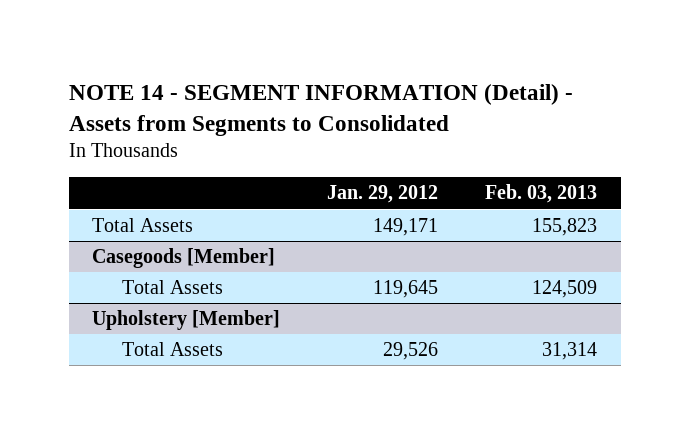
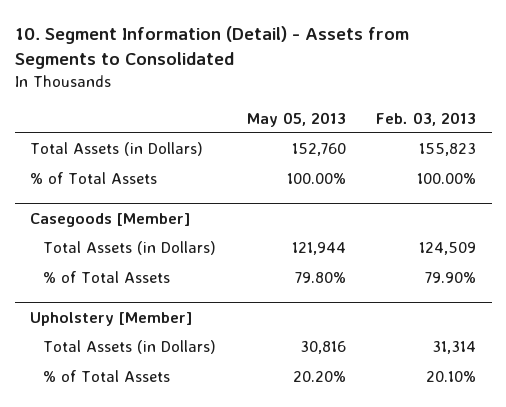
[68,83,573,136] NOTE 14 - SEGMENT INFORMATION (Detail) - Assets from Segments to Consolidated -> [14,25,409,70] 10. Segment Information (Detail) - Assets from Segments to Consolidated
[327,185,439,204] Jan. 29, 2012 -> none
none -> [246,111,346,127] May 05, 2013
[92,218,194,233] Total Assets -> [29,142,203,157] Total Assets (in Dollars)
none -> [29,172,157,185] % of Total Assets
[121,280,223,295] Total Assets -> [43,241,217,256] Total Assets (in Dollars)
none -> [43,271,171,284] % of Total Assets
[121,342,223,357] Total Assets -> [43,340,217,355] Total Assets (in Dollars)
none -> [43,370,171,383] % of Total Assets

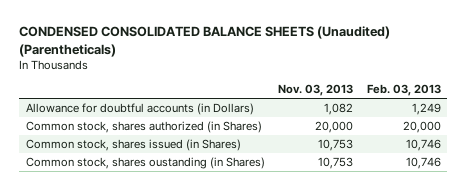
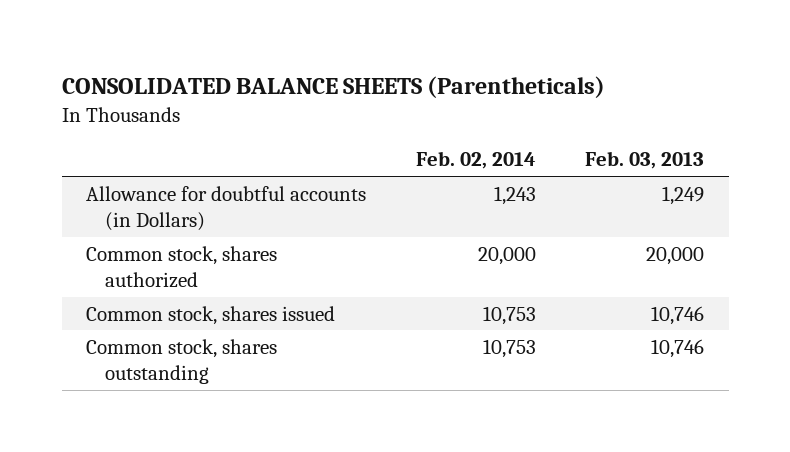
[18,26,390,58] CONDENSED CONSOLIDATED BALANCE SHEETS (Unaudited) (Parentheticals) -> [61,75,605,98] CONSOLIDATED BALANCE SHEETS (Parentheticals)
[278,84,354,97] Nov. 03, 2013 -> none
none -> [415,151,536,170] Feb. 02, 2014
[25,120,262,133] Common stock, shares authorized (in Shares) -> [86,245,278,289] Common stock, shares authorized
[25,138,241,151] Common stock, shares issued (in Shares) -> [86,305,336,325] Common stock, shares issued
[25,156,265,169] Common stock, shares oustanding (in Shares) -> [86,338,278,385] Common stock, shares outstanding

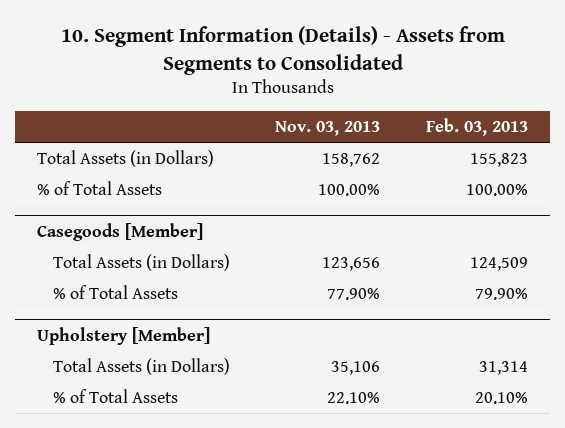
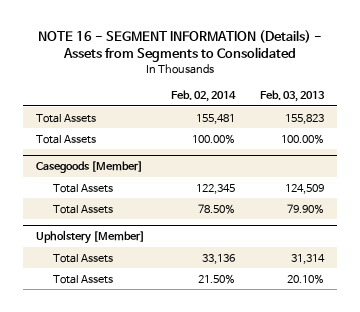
[60,26,505,75] 10. Segment Information (Details) - Assets from Segments to Consolidated -> [38,29,323,63] NOTE 16 - SEGMENT INFORMATION (Details) - Assets from Segments to Consolidated
[275,121,381,137] Nov. 03, 2013 -> none
none -> [170,90,236,103] Feb. 02, 2014
[37,150,215,168] Total Assets (in Dollars) -> [36,113,97,123] Total Assets
[37,181,163,196] % of Total Assets -> [36,134,97,144] Total Assets
[53,254,231,272] Total Assets (in Dollars) -> [53,183,114,193] Total Assets
[53,285,179,300] % of Total Assets -> [53,204,114,214] Total Assets
[53,358,231,376] Total Assets (in Dollars) -> [53,253,114,263] Total Assets
[53,389,179,404] % of Total Assets -> [53,274,114,284] Total Assets

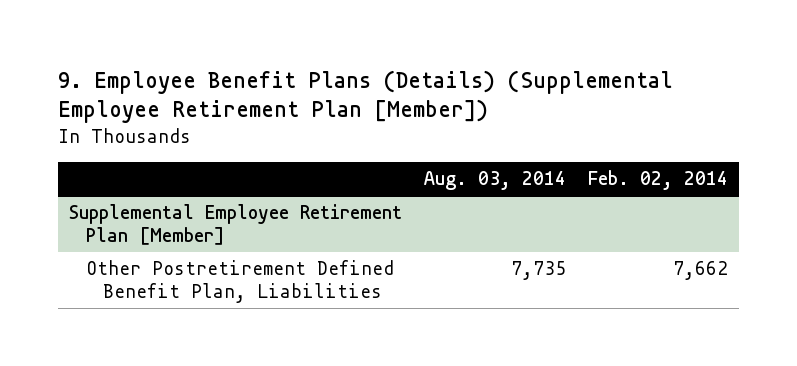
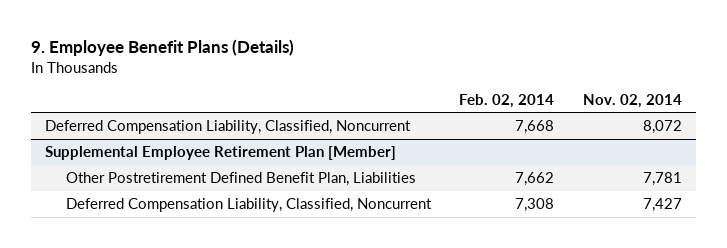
[58,69,674,124] 9. Employee Benefit Plans (Details) (Supplemental Employee Retirement Plan [Member]) -> [30,39,294,57] 9. Employee Benefit Plans (Details)
[423,171,566,191] Aug. 03, 2014 -> none
none -> [582,93,682,108] Nov. 02, 2014
none -> [45,119,412,134] Deferred Compensation Liability, Classified, Noncurrent
none -> [66,197,433,212] Deferred Compensation Liability, Classified, Noncurrent

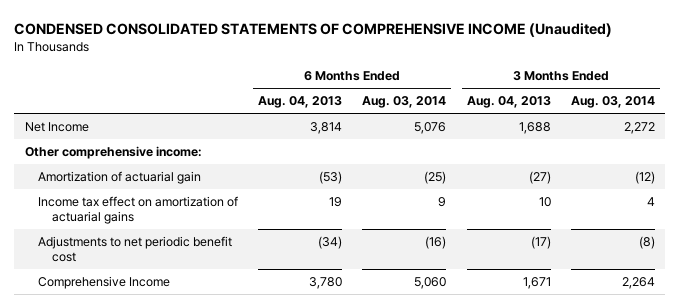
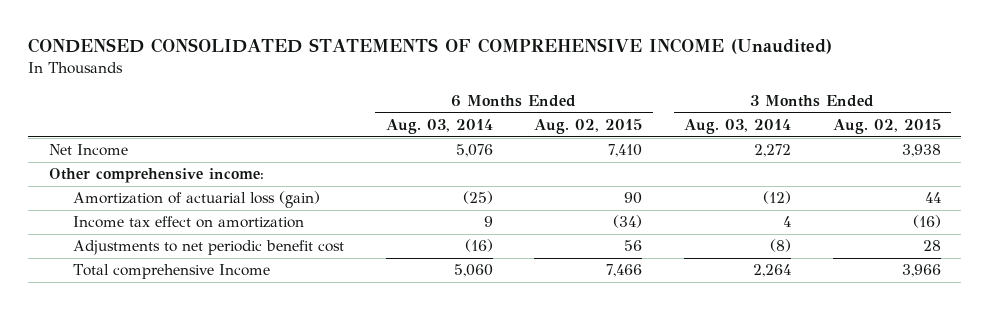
[258,96,343,109] Aug. 04, 2013 -> none
[466,96,551,109] Aug. 04, 2013 -> none
none -> [534,118,643,134] Aug. 02, 2015
none -> [832,118,941,134] Aug. 02, 2015
[38,170,202,184] Amortization of actuarial gain -> [72,191,320,209] Amortization of actuarial loss (gain)
[38,195,239,225] Income tax effect on amortization of actuarial gains -> [72,216,304,229] Income tax effect on amortization
[38,275,171,289] Comprehensive Income -> [72,264,270,280] Total comprehensive Income

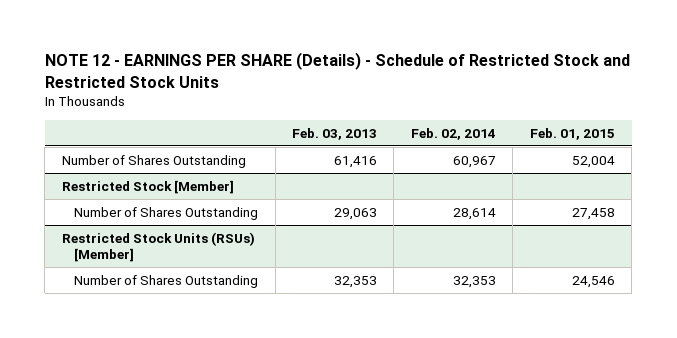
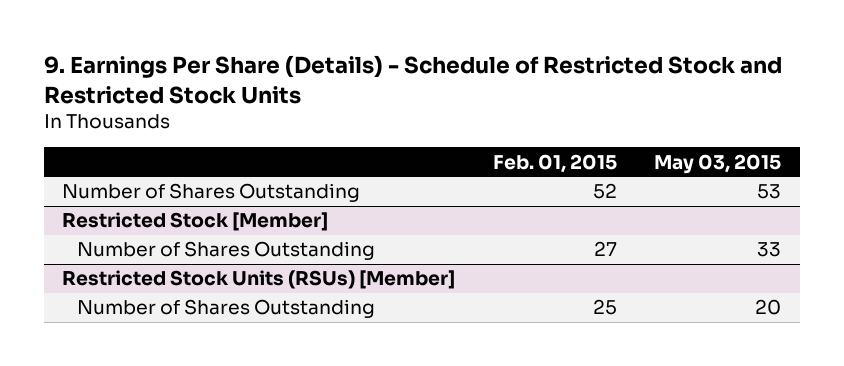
[44,52,630,88] NOTE 12 - EARNINGS PER SHARE (Details) - Schedule of Restricted Stock and Restricted Stock Units -> [43,55,782,104] 9. Earnings Per Share (Details) - Schedule of Restricted Stock and Restricted Stock Units
[292,127,378,140] Feb. 03, 2013 -> none
[410,127,496,140] Feb. 02, 2014 -> none
none -> [654,153,782,174] May 03, 2015
[571,155,615,168] 52,004 -> [592,183,617,200] 52
[571,207,615,220] 27,458 -> [593,241,617,257] 27
[571,275,615,288] 24,546 -> [592,299,617,316] 25

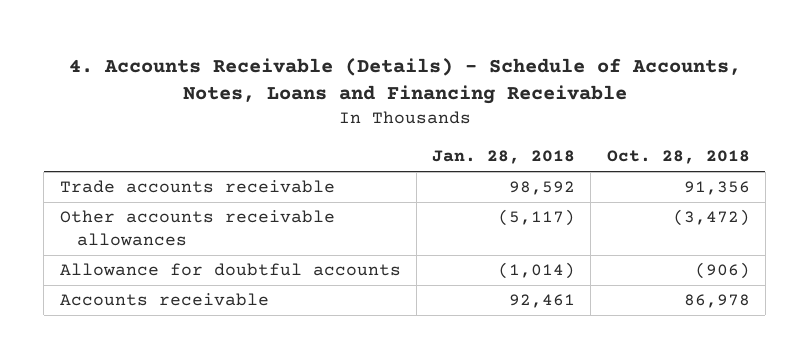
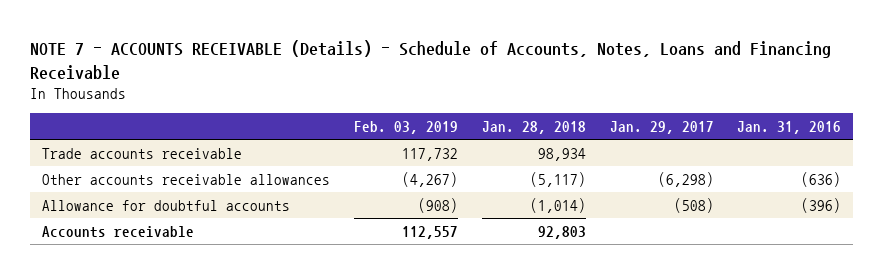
[68,57,741,105] 4. Accounts Receivable (Details) - Schedule of Accounts, Notes, Loans and Financing Receivable -> [30,39,832,80] NOTE 7 - ACCOUNTS RECEIVABLE (Details) - Schedule of Accounts, Notes, Loans and Financing Receivable
[606,150,750,165] Oct. 28, 2018 -> none
none -> [354,121,459,135] Feb. 03, 2019
none -> [609,121,714,135] Jan. 29, 2017
none -> [737,121,842,135] Jan. 31, 2016
[509,181,576,196] 98,592 -> [537,147,586,161] 98,934
[509,294,576,309] 92,461 -> [537,225,586,239] 92,803

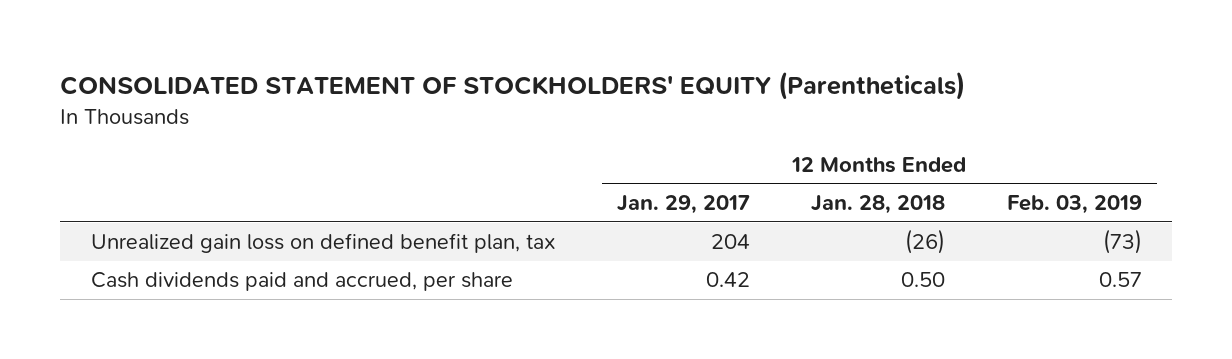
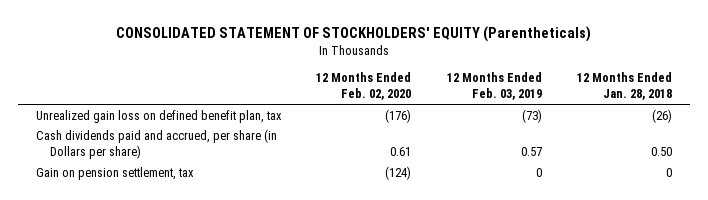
[616,195,750,215] Jan. 29, 2017 -> none
none -> [316,72,412,101] 12 Months Ended Feb. 02, 2020
[90,272,513,292] Cash dividends paid and accrued, per share -> [35,128,277,159] Cash dividends paid and accrued, per share (in Dollars per share)
none -> [35,166,194,180] Gain on pension settlement, tax

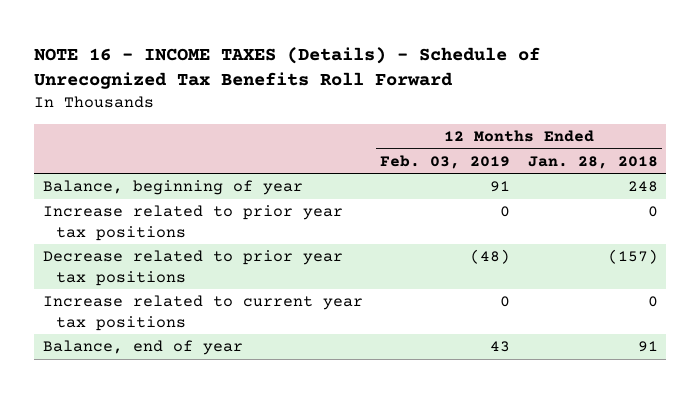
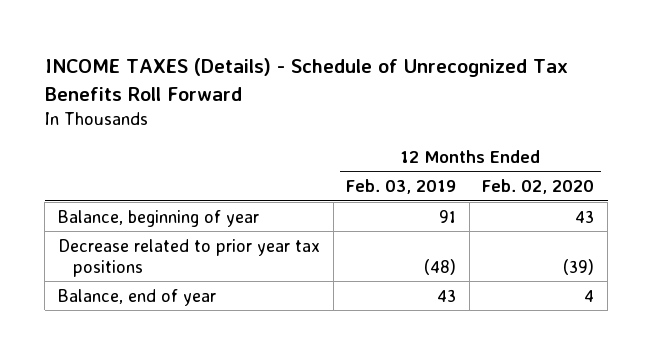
[34,46,541,89] NOTE 16 - INCOME TAXES (Details) - Schedule of Unrecognized Tax Benefits Roll Forward -> [44,57,568,101] INCOME TAXES (Details) - Schedule of Unrecognized Tax Benefits Roll Forward
[527,155,658,169] Jan. 28, 2018 -> none
none -> [482,179,595,195] Feb. 02, 2020
[42,205,343,241] Increase related to prior year tax positions -> none
[42,295,363,331] Increase related to current year tax positions -> none

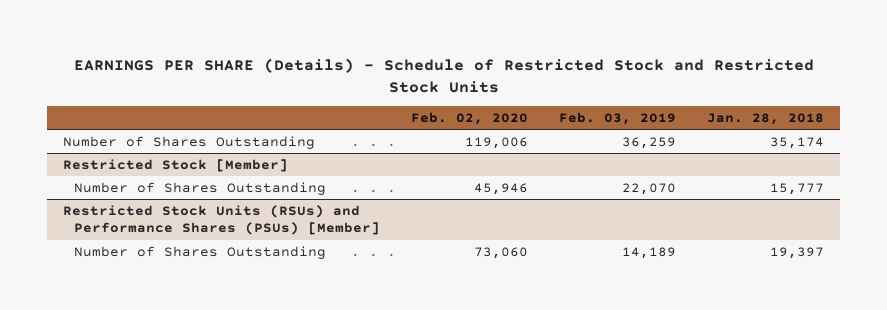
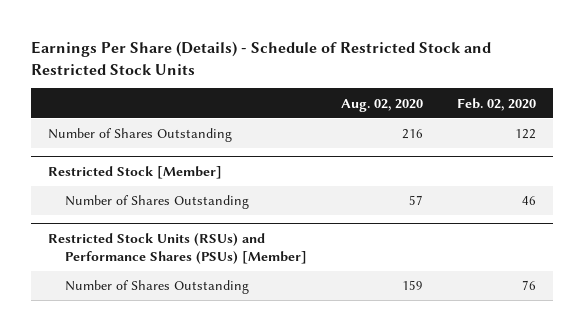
[73,57,814,93] EARNINGS PER SHARE (Details) - Schedule of Restricted Stock and Restricted Stock Units -> [31,40,492,75] Earnings Per Share (Details) - Schedule of Restricted Stock and Restricted Stock Units
[559,112,677,126] Feb. 03, 2019 -> none
[707,113,825,126] Jan. 28, 2018 -> none
none -> [340,98,423,112] Aug. 02, 2020
[465,136,529,149] 119,006 -> [514,129,536,140] 122
[474,182,529,195] 45,946 -> [521,196,536,206] 46
[474,246,529,259] 73,060 -> [521,280,536,291] 76

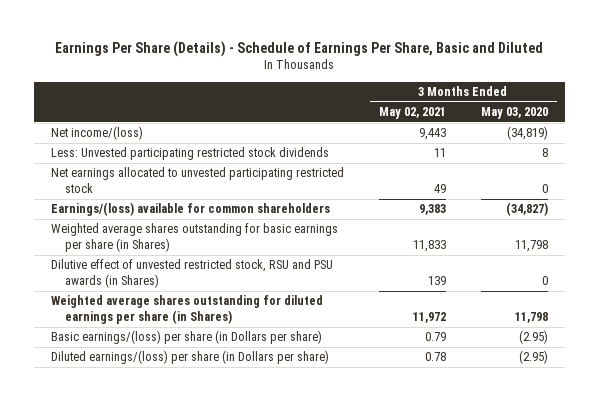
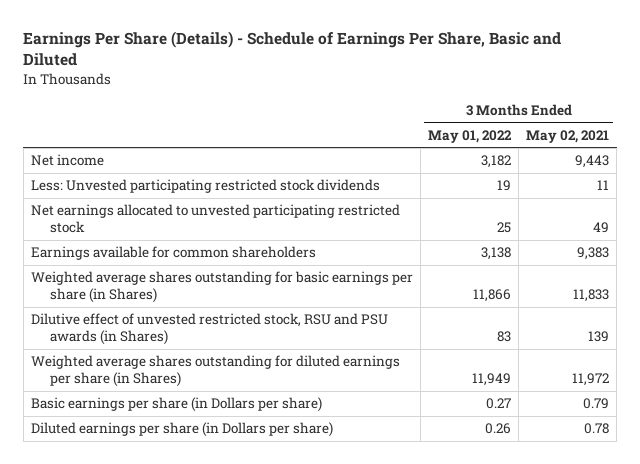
[480,107,548,120] May 03, 2020 -> none
none -> [428,129,513,143] May 01, 2022
[51,126,144,141] Net income/(loss) -> [30,154,104,167] Net income
[51,202,331,217] Earnings/(loss) available for common shareholders -> [30,246,316,261] Earnings available for common shareholders
[51,330,323,345] Basic earnings/(loss) per share (in Dollars per share) -> [30,397,322,413] Basic earnings per share (in Dollars per share)
[51,350,330,365] Diluted earnings/(loss) per share (in Dollars per share) -> [30,422,333,438] Diluted earnings per share (in Dollars per share)

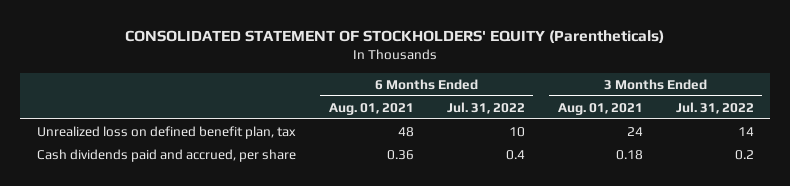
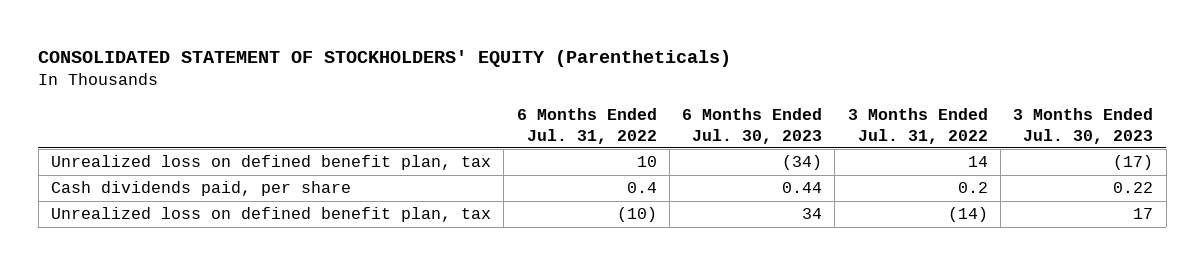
[328,102,414,115] Aug. 01, 2021 -> none
[557,102,643,115] Aug. 01, 2021 -> none
none -> [682,107,823,144] 6 Months Ended Jul. 30, 2023
none -> [1013,107,1154,144] 3 Months Ended Jul. 30, 2023
[36,148,296,162] Cash dividends paid and accrued, per share -> [50,181,351,197] Cash dividends paid, per share
none -> [50,207,491,223] Unrealized loss on defined benefit plan, tax

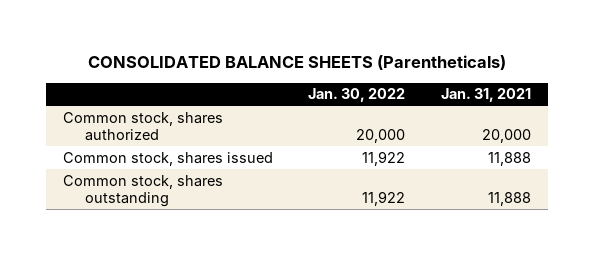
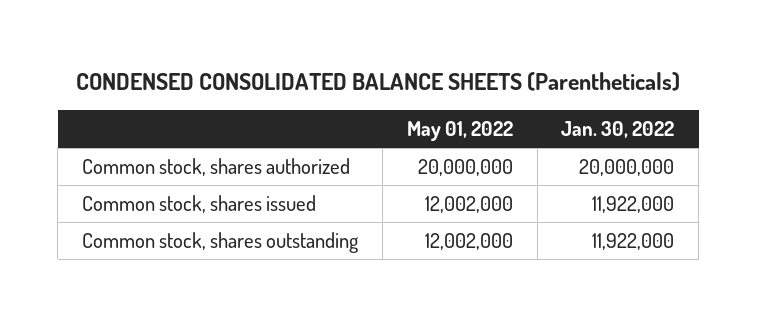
[87,55,506,71] CONSOLIDATED BALANCE SHEETS (Parentheticals) -> [76,71,681,91] CONDENSED CONSOLIDATED BALANCE SHEETS (Parentheticals)
[440,88,531,103] Jan. 31, 2021 -> none
none -> [406,121,513,142] May 01, 2022
[356,129,406,144] 20,000 -> [579,159,675,177] 20,000,000
[362,150,406,166] 11,922 -> [592,196,675,214] 11,922,000
[362,191,406,207] 11,922 -> [592,233,675,251] 11,922,000

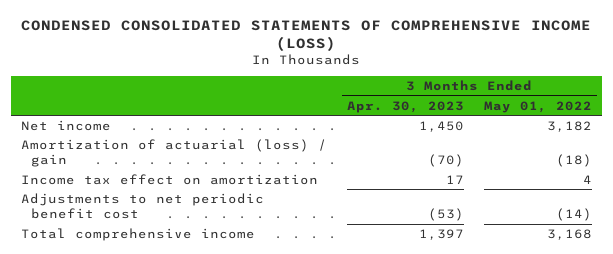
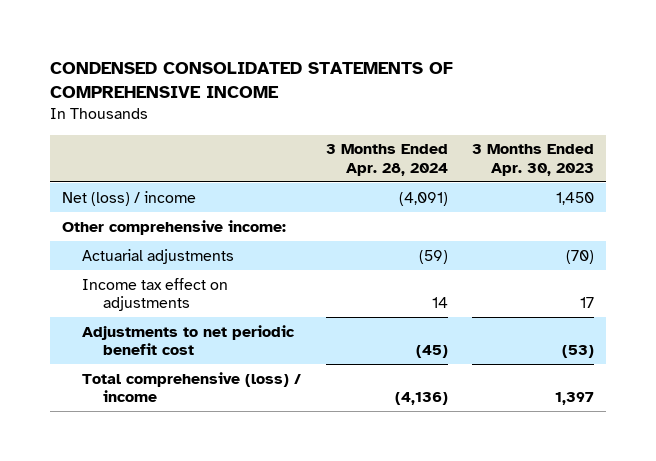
[21,19,592,52] CONDENSED CONSOLIDATED STATEMENTS OF COMPREHENSIVE INCOME (LOSS) -> [49,61,453,99] CONDENSED CONSOLIDATED STATEMENTS OF COMPREHENSIVE INCOME
[483,100,592,113] May 01, 2022 -> none
none -> [325,144,448,176] 3 Months Ended Apr. 28, 2024
[21,119,112,131] Net income -> [61,190,196,206] Net (loss) / income
none -> [61,219,286,235] Other comprehensive income:
[21,138,328,168] Amortization of actuarial (loss) / gain -> [82,248,235,264] Actuarial adjustments
[21,173,319,185] Income tax effect on amortization -> [82,277,229,311] Income tax effect on adjustments
[21,227,256,241] Total comprehensive income -> [82,371,302,402] Total comprehensive (loss) / income

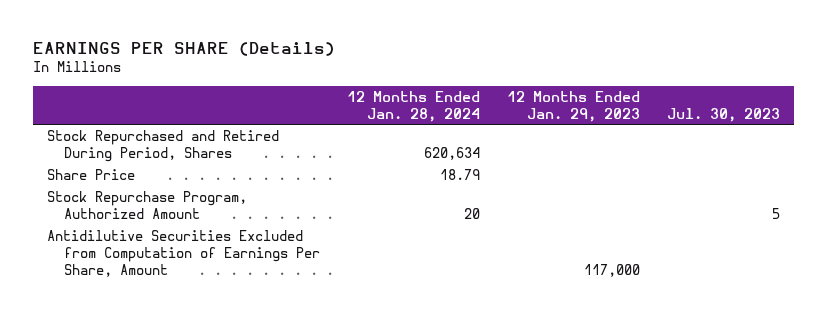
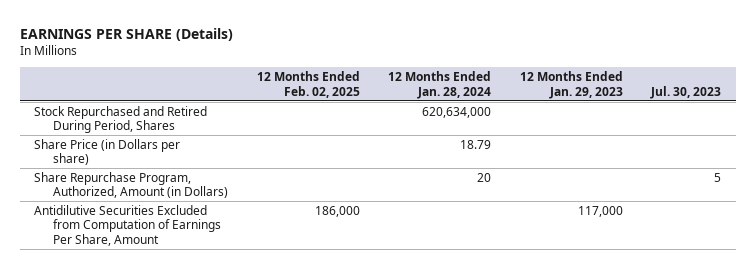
none -> [256,70,360,98] 12 Months Ended Feb. 02, 2025
[424,146,481,160] 620,634 -> [422,106,492,118] 620,634,000
[46,168,135,180] Share Price -> [34,138,181,166] Share Price (in Dollars per share)
[46,190,247,219] Stock Repurchase Program, Authorized Amount -> [34,171,229,199] Share Repurchase Program, Authorized, Amount (in Dollars)

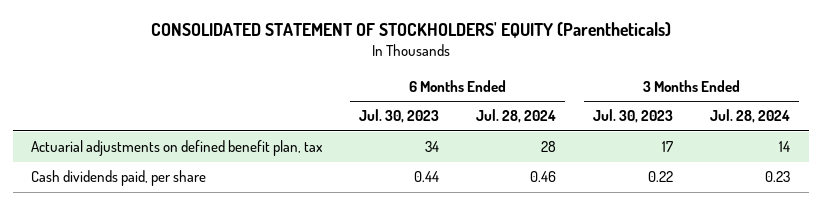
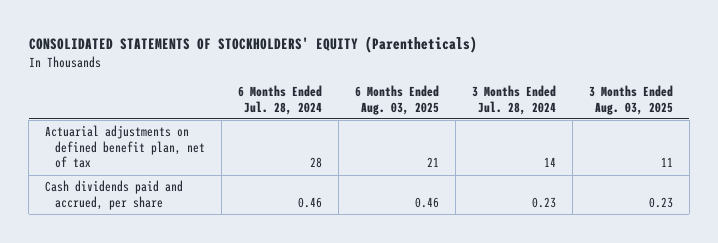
[150,21,671,38] CONSOLIDATED STATEMENT OF STOCKHOLDERS' EQUITY (Parentheticals) -> [28,36,477,54] CONSOLIDATED STATEMENTS OF STOCKHOLDERS' EQUITY (Parentheticals)
[359,109,440,124] Jul. 30, 2023 -> none
[593,109,674,124] Jul. 30, 2023 -> none
none -> [354,85,439,115] 6 Months Ended Aug. 03, 2025
none -> [588,85,673,115] 3 Months Ended Aug. 03, 2025
[31,140,324,157] Actuarial adjustments on defined benefit plan, tax -> [45,125,205,169] Actuarial adjustments on defined benefit plan, net of tax
[31,170,207,187] Cash dividends paid, per share -> [45,180,184,210] Cash dividends paid and accrued, per share

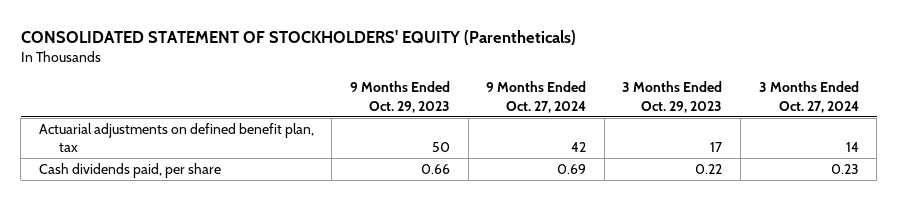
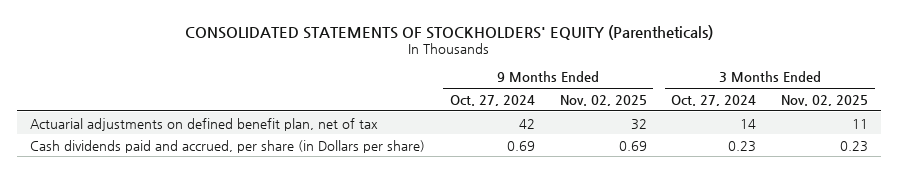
[20,29,576,45] CONSOLIDATED STATEMENT OF STOCKHOLDERS' EQUITY (Parentheticals) -> [185,24,714,40] CONSOLIDATED STATEMENTS OF STOCKHOLDERS' EQUITY (Parentheticals)
[350,81,451,113] 9 Months Ended Oct. 29, 2023 -> none
[622,81,723,113] 3 Months Ended Oct. 29, 2023 -> none
none -> [559,94,647,106] Nov. 02, 2025
none -> [781,94,869,106] Nov. 02, 2025
[38,122,314,153] Actuarial adjustments on defined benefit plan, tax -> [29,117,378,131] Actuarial adjustments on defined benefit plan, net of tax
[38,162,221,178] Cash dividends paid, per share -> [29,139,425,153] Cash dividends paid and accrued, per share (in Dollars per share)

